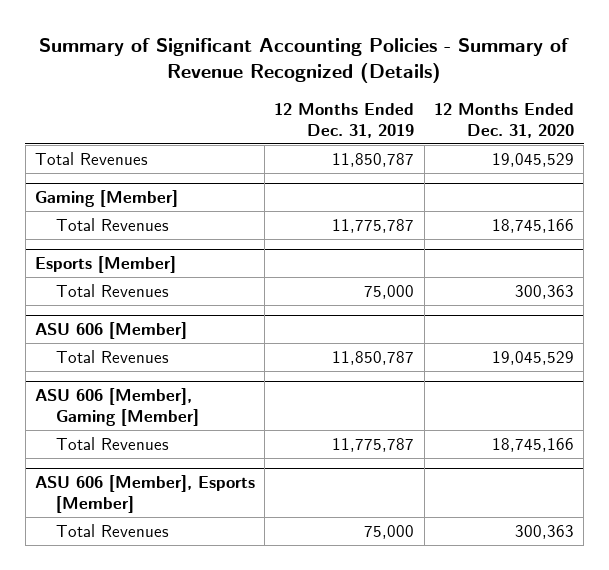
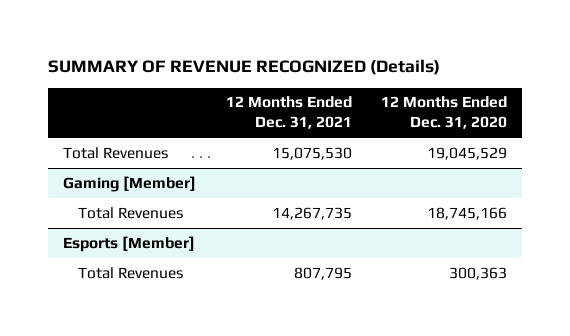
[39,37,570,84] Summary of Significant Accounting Policies - Summary of Revenue Recognized (Details) -> [48,59,441,76] SUMMARY OF REVENUE RECOGNIZED (Details)
[274,102,415,138] 12 Months Ended Dec. 31, 2019 -> none
none -> [225,96,352,130] 12 Months Ended Dec. 31, 2021
[35,322,188,340] ASU 606 [Member] -> none
[55,349,169,363] Total Revenues -> none
[35,388,199,427] ASU 606 [Member], Gaming [Member] -> none
[55,436,169,450] Total Revenues -> none
[35,475,256,514] ASU 606 [Member], Esports [Member] -> none
[55,523,169,537] Total Revenues -> none

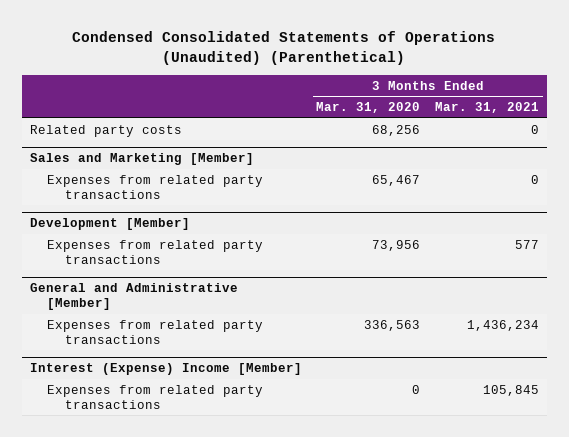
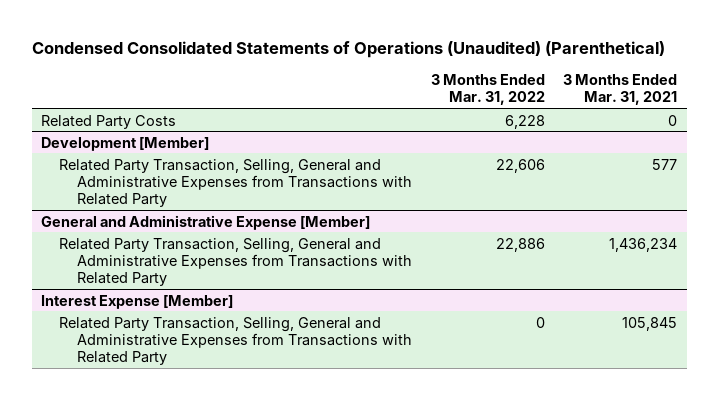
[316,101,421,113] Mar. 31, 2020 -> none
none -> [430,74,545,106] 3 Months Ended Mar. 31, 2022
[29,153,254,166] Sales and Marketing [Member] -> none
[47,174,264,199] Expenses from related party transactions -> none
[29,124,182,137] Related party costs -> [41,114,177,129] Related Party Costs
[47,239,264,264] Expenses from related party transactions -> [58,158,412,207] Related Party Transaction, Selling, General and Administrative Expenses from Transactions with Related Party
[29,283,238,311] General and Administrative [Member] -> [41,214,371,230] General and Administrative Expense [Member]
[47,319,264,344] Expenses from related party transactions -> [58,237,412,286] Related Party Transaction, Selling, General and Administrative Expenses from Transactions with Related Party
[29,363,302,376] Interest (Expense) Income [Member] -> [41,294,234,309] Interest Expense [Member]
[47,384,264,409] Expenses from related party transactions -> [58,316,412,365] Related Party Transaction, Selling, General and Administrative Expenses from Transactions with Related Party

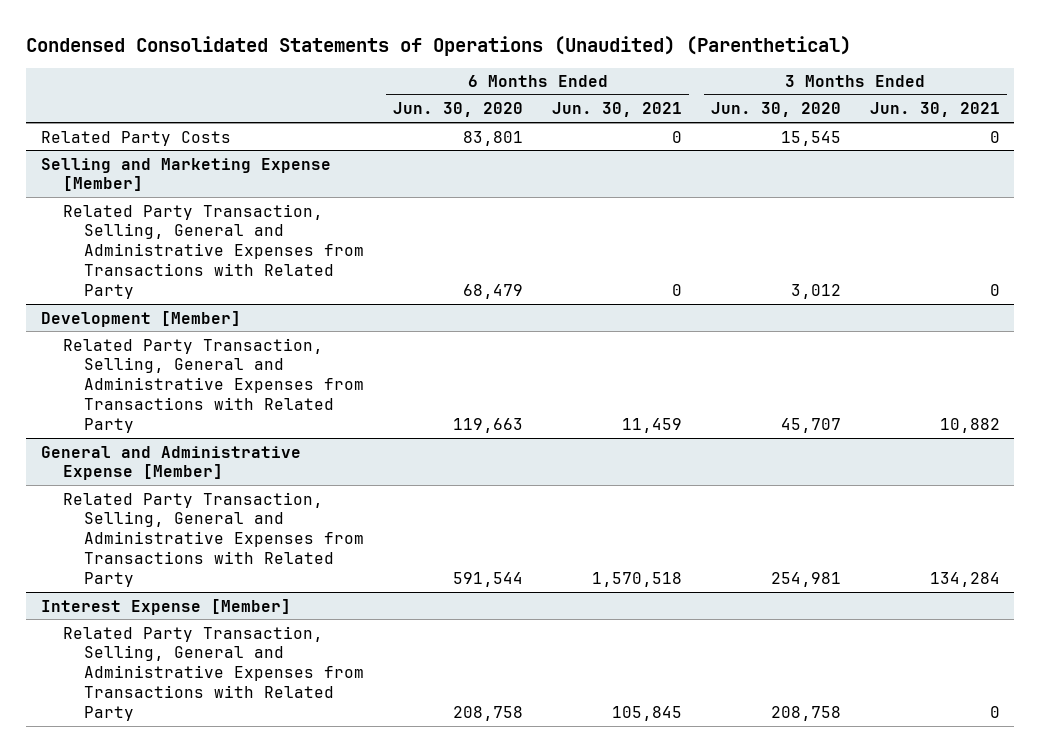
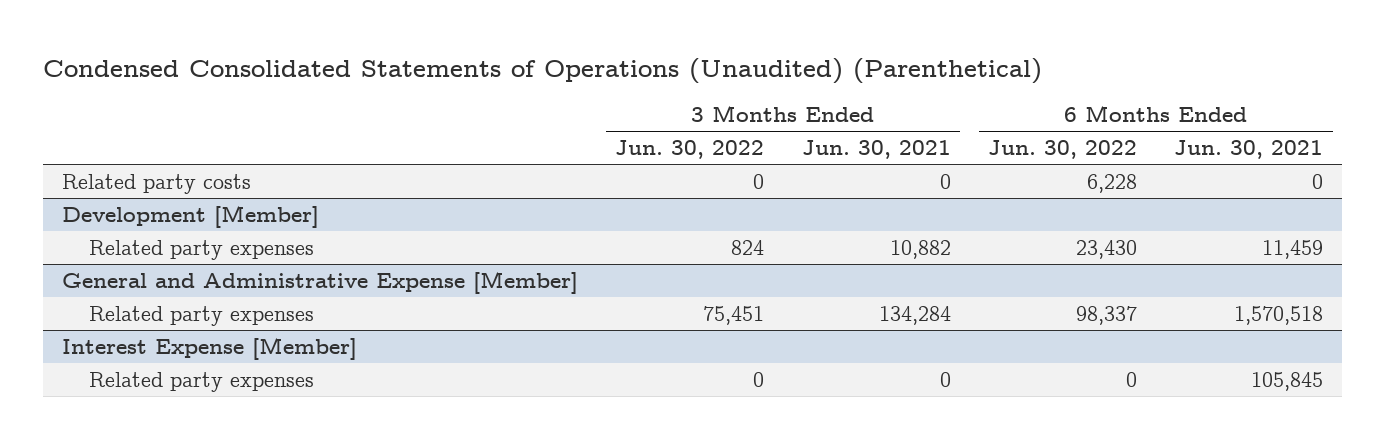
[393,102,524,118] Jun. 30, 2020 -> none
[710,102,841,118] Jun. 30, 2020 -> none
none -> [615,140,765,160] Jun. 30, 2022
none -> [988,140,1138,160] Jun. 30, 2022
[40,157,331,192] Selling and Marketing Expense [Member] -> none
[62,203,365,299] Related Party Transaction, Selling, General and Administrative Expenses from Transactions with Related Party -> none
[40,130,231,146] Related Party Costs -> [62,173,252,194] Related party costs
[62,337,365,433] Related Party Transaction, Selling, General and Administrative Expenses from Transactions with Related Party -> [88,239,314,260] Related party expenses
[62,491,365,587] Related Party Transaction, Selling, General and Administrative Expenses from Transactions with Related Party -> [88,305,314,326] Related party expenses
[62,625,365,721] Related Party Transaction, Selling, General and Administrative Expenses from Transactions with Related Party -> [88,371,314,392] Related party expenses

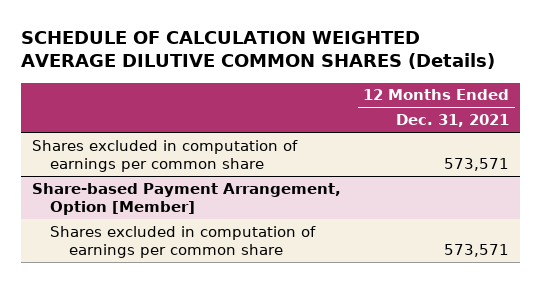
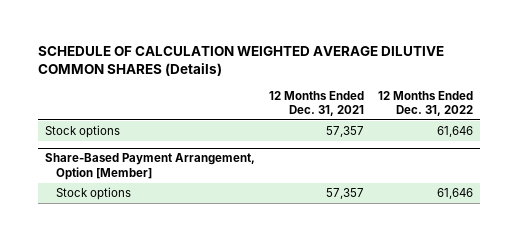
none -> [378,90,474,116] 12 Months Ended Dec. 31, 2022
[31,139,298,173] Shares excluded in computation of earnings per common share -> none
[50,225,317,259] Shares excluded in computation of earnings per common share -> none
none -> [44,125,120,139] Stock options
[31,182,341,216] Share-based Payment Arrangement, Option [Member] -> [44,153,255,180] Share-Based Payment Arrangement, Option [Member]
none -> [56,187,132,201] Stock options

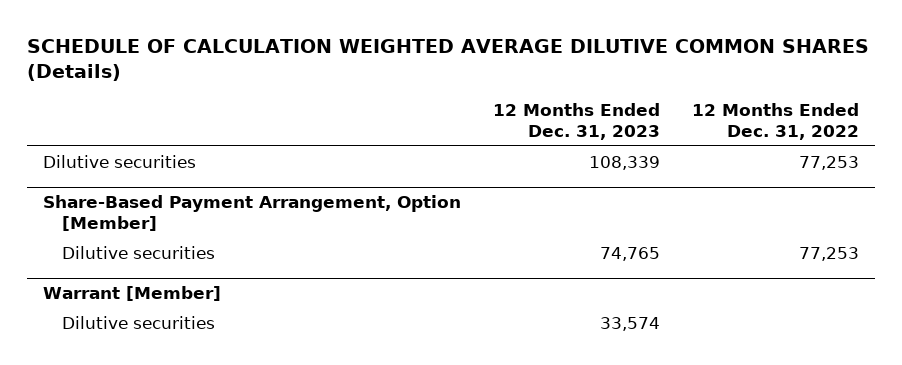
[269,90,365,116] 12 Months Ended Dec. 31, 2021 -> none
none -> [492,103,660,140] 12 Months Ended Dec. 31, 2023
[44,125,120,139] Stock options -> none
none -> [42,154,196,168] Dilutive securities
[56,187,132,201] Stock options -> none
none -> [62,245,216,259] Dilutive securities
none -> [42,286,221,302] Warrant [Member]
none -> [62,315,216,329] Dilutive securities

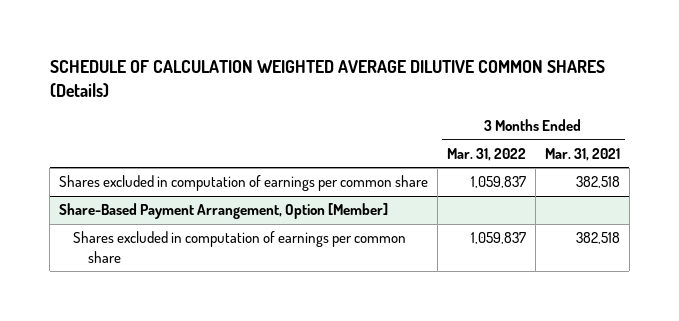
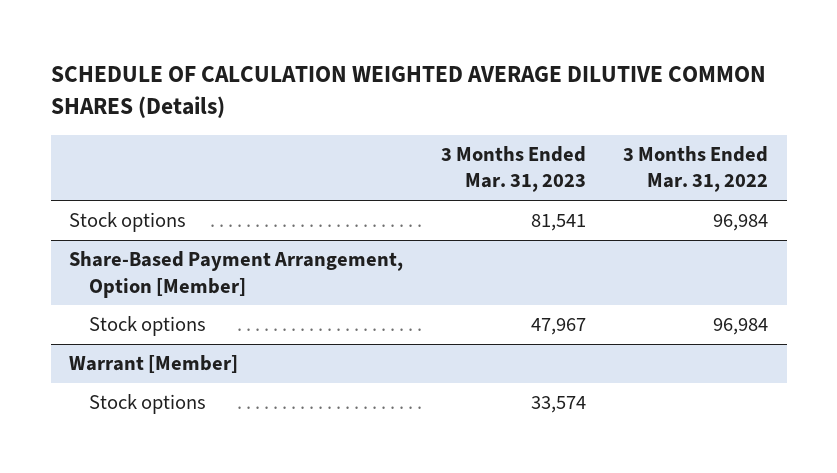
[544,148,620,162] Mar. 31, 2021 -> none
none -> [440,146,586,193] 3 Months Ended Mar. 31, 2023
[58,175,428,192] Shares excluded in computation of earnings per common share -> none
none -> [69,212,187,233] Stock options
[73,231,407,264] Shares excluded in computation of earnings per common share -> none
none -> [88,316,206,337] Stock options
none -> [69,355,239,374] Warrant [Member]
none -> [88,394,206,415] Stock options

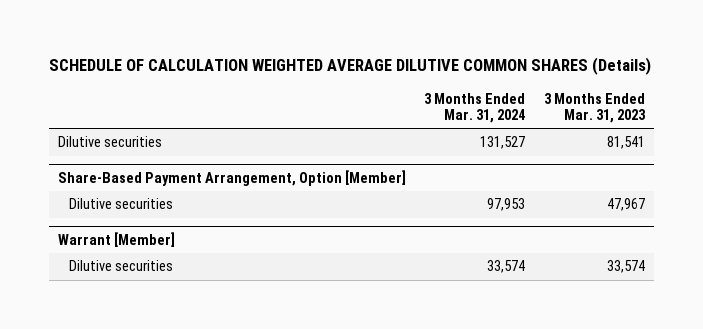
[623,146,769,193] 3 Months Ended Mar. 31, 2022 -> none
none -> [424,92,526,124] 3 Months Ended Mar. 31, 2024
[69,212,187,233] Stock options -> [57,136,162,148] Dilutive securities
[88,316,206,337] Stock options -> [69,198,174,210] Dilutive securities
[88,394,206,415] Stock options -> [69,260,174,272] Dilutive securities

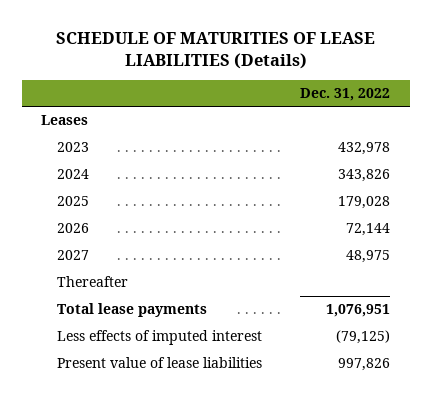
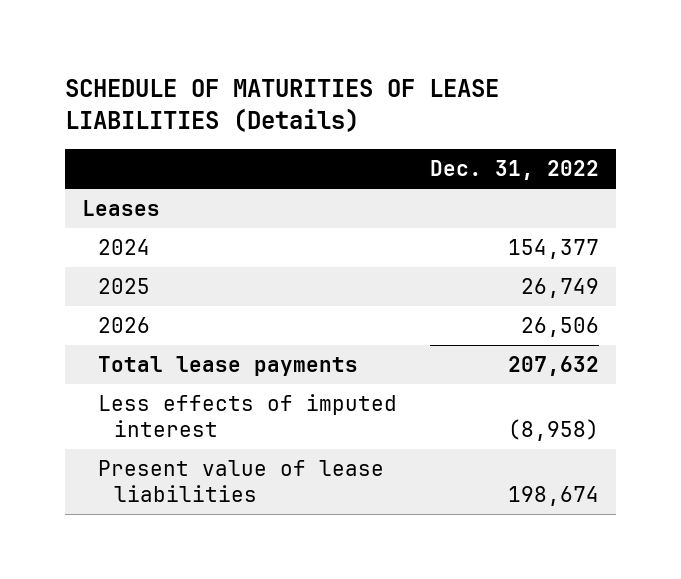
[57,142,90,153] 2023 -> none
[57,250,90,261] 2027 -> none
[57,276,129,288] Thereafter -> none
[338,169,391,183] 343,826 -> [508,239,600,260] 154,377
[338,196,391,210] 179,028 -> [521,278,600,299] 26,749
[346,223,391,237] 72,144 -> [521,317,600,338] 26,506
[326,304,391,318] 1,076,951 -> [508,356,600,377] 207,632
[336,330,391,345] (79,125) -> [508,419,600,442] (8,958)
[338,358,391,372] 997,826 -> [508,486,600,507] 198,674

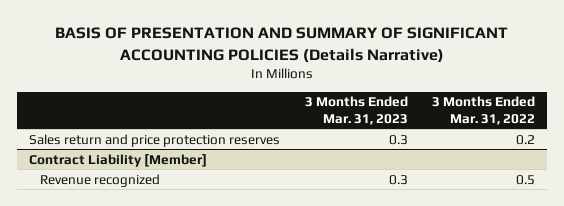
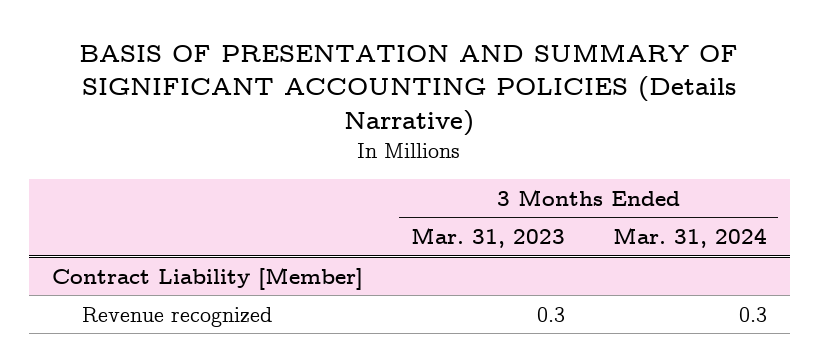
[431,96,535,125] 3 Months Ended Mar. 31, 2022 -> none
none -> [612,227,767,249] Mar. 31, 2024
[29,133,281,147] Sales return and price protection reserves -> none

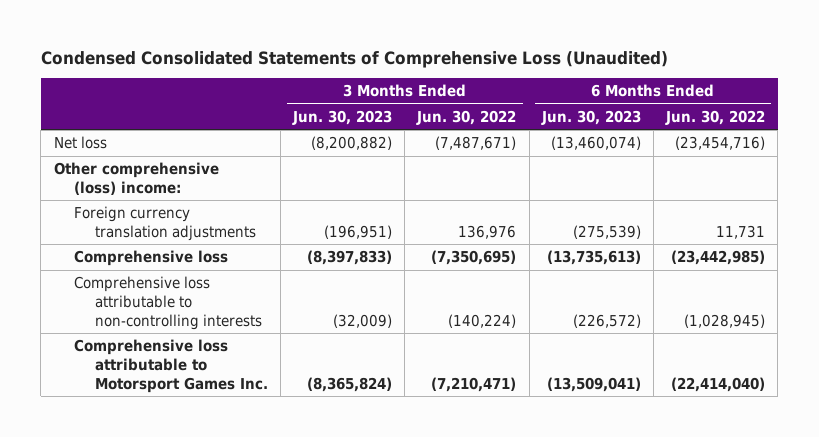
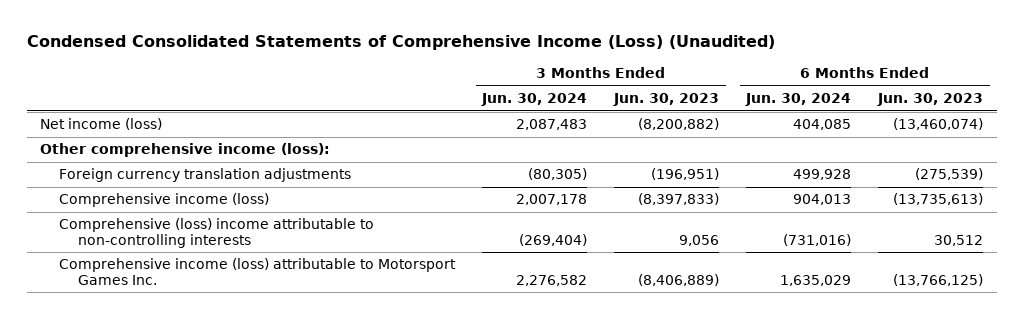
[40,50,668,68] Condensed Consolidated Statements of Comprehensive Loss (Unaudited) -> [26,35,775,51] Condensed Consolidated Statements of Comprehensive Income (Loss) (Unaudited)
[416,109,517,125] Jun. 30, 2022 -> none
[665,109,766,125] Jun. 30, 2022 -> none
none -> [481,93,588,107] Jun. 30, 2024
none -> [745,93,852,107] Jun. 30, 2024
[53,136,107,150] Net loss -> [40,118,163,131] Net income (loss)
[53,162,219,195] Other comprehensive (loss) income: -> [40,143,331,158] Other comprehensive income (loss):
[74,250,229,267] Comprehensive loss -> [59,193,270,208] Comprehensive income (loss)
[74,276,262,330] Comprehensive loss attributable to non-controlling interests -> [59,218,375,248] Comprehensive (loss) income attributable to non-controlling interests
[333,313,393,328] (32,009) -> [679,234,720,246] 9,056
[572,313,641,328] (226,572) -> [934,234,984,246] 30,512
[74,339,268,393] Comprehensive loss attributable to Motorsport Games Inc. -> [59,258,457,285] Comprehensive income (loss) attributable to Motorsport Games Inc.
[307,376,393,392] (8,365,824) -> [638,273,720,286] (8,406,889)
[546,376,641,392] (13,509,041) -> [893,273,984,286] (13,766,125)

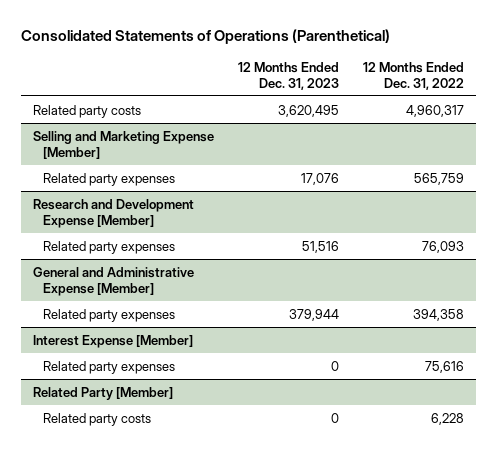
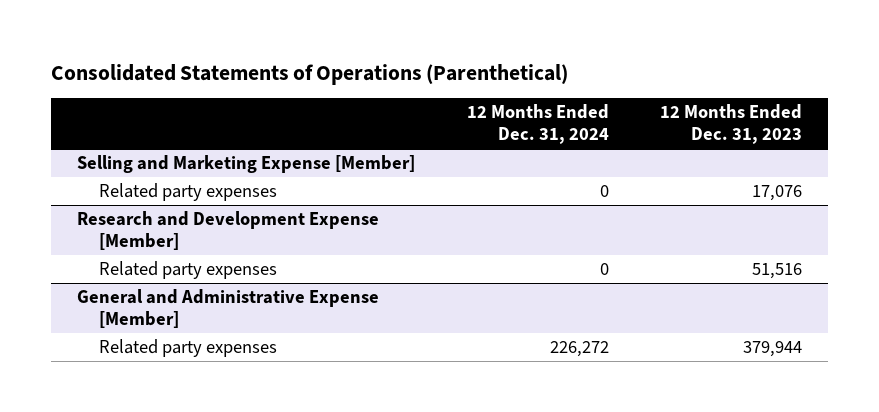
[363,61,465,90] 12 Months Ended Dec. 31, 2022 -> none
none -> [466,104,609,145] 12 Months Ended Dec. 31, 2024
[32,104,141,118] Related party costs -> none
[32,334,193,348] Interest Expense [Member] -> none
[43,360,176,374] Related party expenses -> none
[32,386,173,400] Related Party [Member] -> none
[43,412,152,426] Related party costs -> none

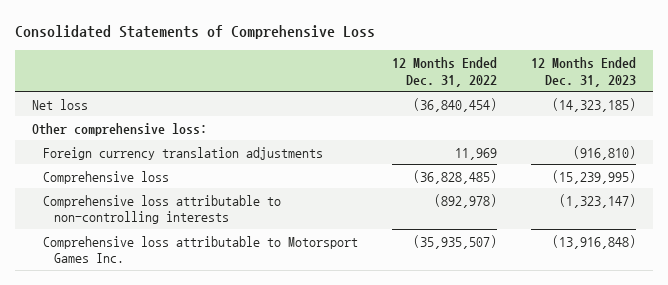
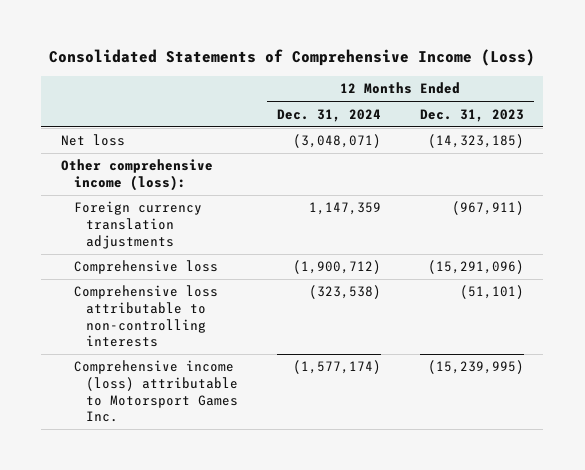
[14,25,375,40] Consolidated Statements of Comprehensive Loss -> [49,49,536,67] Consolidated Statements of Comprehensive Income (Loss)
[392,56,498,87] 12 Months Ended Dec. 31, 2022 -> none
none -> [277,108,382,122] Dec. 31, 2024
[32,122,208,136] Other comprehensive loss: -> [60,159,213,192] Other comprehensive income (loss):
[573,145,637,160] (916,810) -> [451,201,524,216] (967,911)
[552,169,637,184] (15,239,995) -> [427,260,524,275] (15,291,096)
[559,193,637,208] (1,323,147) -> [459,285,524,300] (51,101)
[42,235,358,264] Comprehensive loss attributable to Motorsport Games Inc. -> [73,360,239,423] Comprehensive income (loss) attributable to Motorsport Games Inc.
[552,234,637,249] (13,916,848) -> [427,360,524,375] (15,239,995)

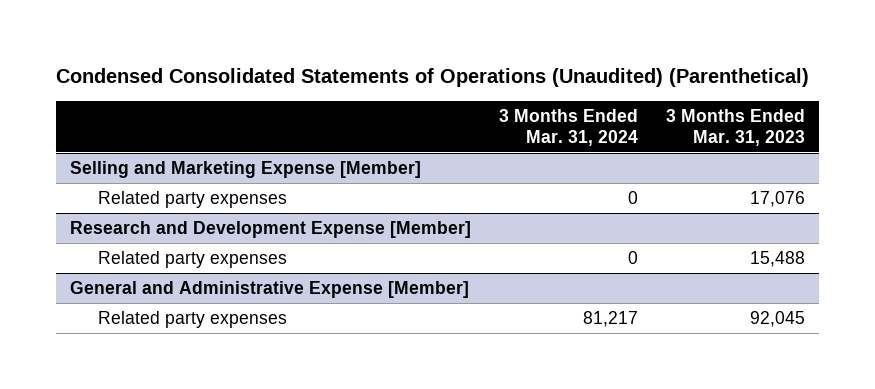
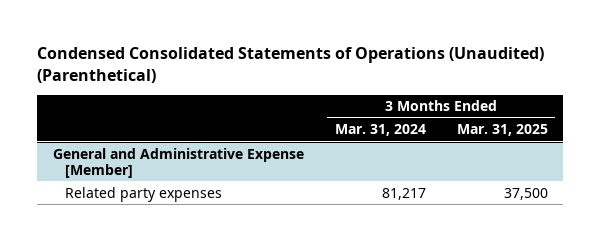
[665,109,805,146] 3 Months Ended Mar. 31, 2023 -> none
none -> [456,124,548,137] Mar. 31, 2025
[70,161,422,179] Selling and Marketing Expense [Member] -> none
[97,191,287,209] Related party expenses -> none
[70,221,472,239] Research and Development Expense [Member] -> none
[97,251,287,269] Related party expenses -> none

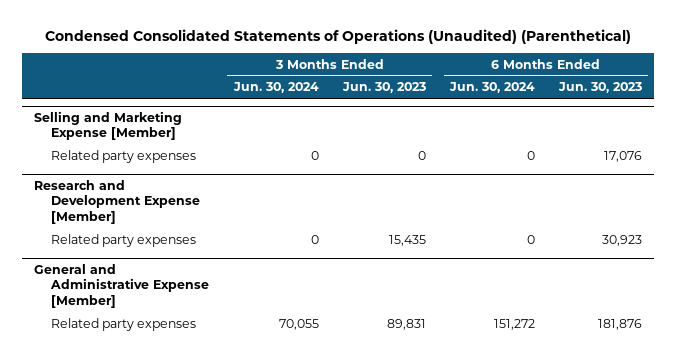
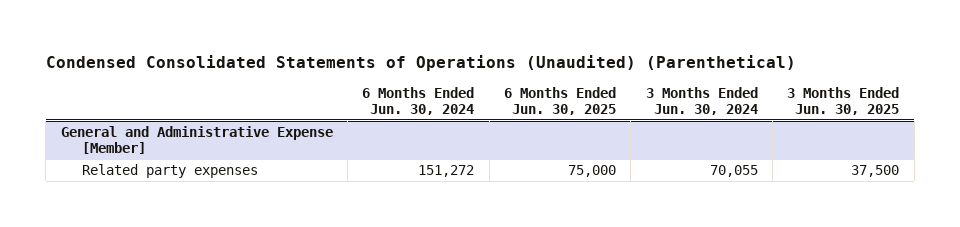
[341,82,426,94] Jun. 30, 2023 -> none
[557,82,642,94] Jun. 30, 2023 -> none
none -> [503,86,616,115] 6 Months Ended Jun. 30, 2025
none -> [787,86,900,115] 3 Months Ended Jun. 30, 2025
[33,111,182,141] Selling and Marketing Expense [Member] -> none
[51,149,197,163] Related party expenses -> none
[33,180,201,224] Research and Development Expense [Member] -> none
[51,233,197,247] Related party expenses -> none

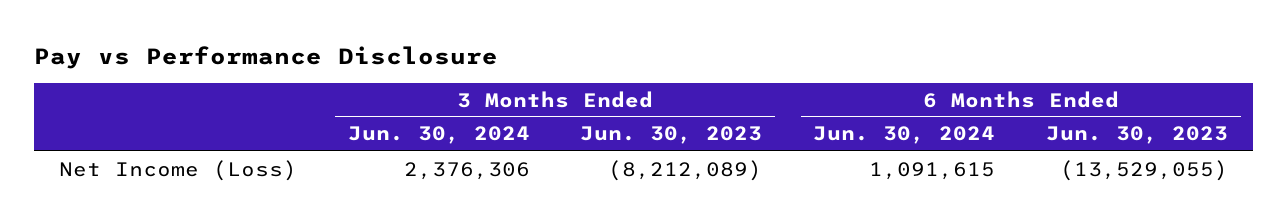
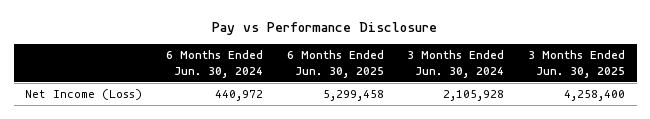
[580,126,763,145] Jun. 30, 2023 -> none
[1045,126,1228,145] Jun. 30, 2023 -> none
none -> [286,50,384,78] 6 Months Ended Jun. 30, 2025
none -> [527,50,625,78] 3 Months Ended Jun. 30, 2025
[403,161,530,180] 2,376,306 -> [443,90,505,102] 2,105,928
[869,161,996,180] 1,091,615 -> [214,90,263,102] 440,972

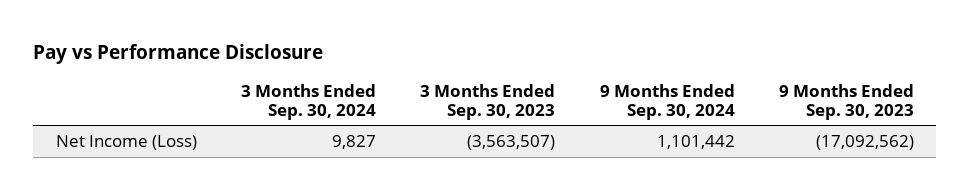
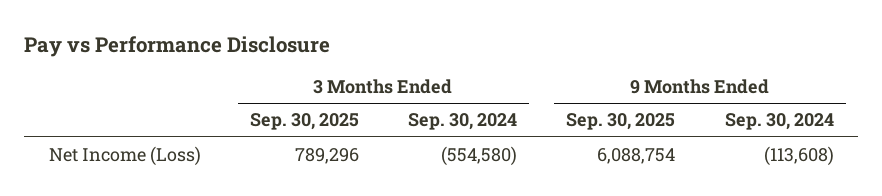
[420,83,556,120] 3 Months Ended Sep. 30, 2023 -> none
[779,83,915,120] 9 Months Ended Sep. 30, 2023 -> none
none -> [249,113,359,131] Sep. 30, 2025
none -> [566,113,676,131] Sep. 30, 2025
[331,135,376,150] 9,827 -> [441,146,518,167] (554,580)
[656,135,735,150] 1,101,442 -> [763,146,834,167] (113,608)

